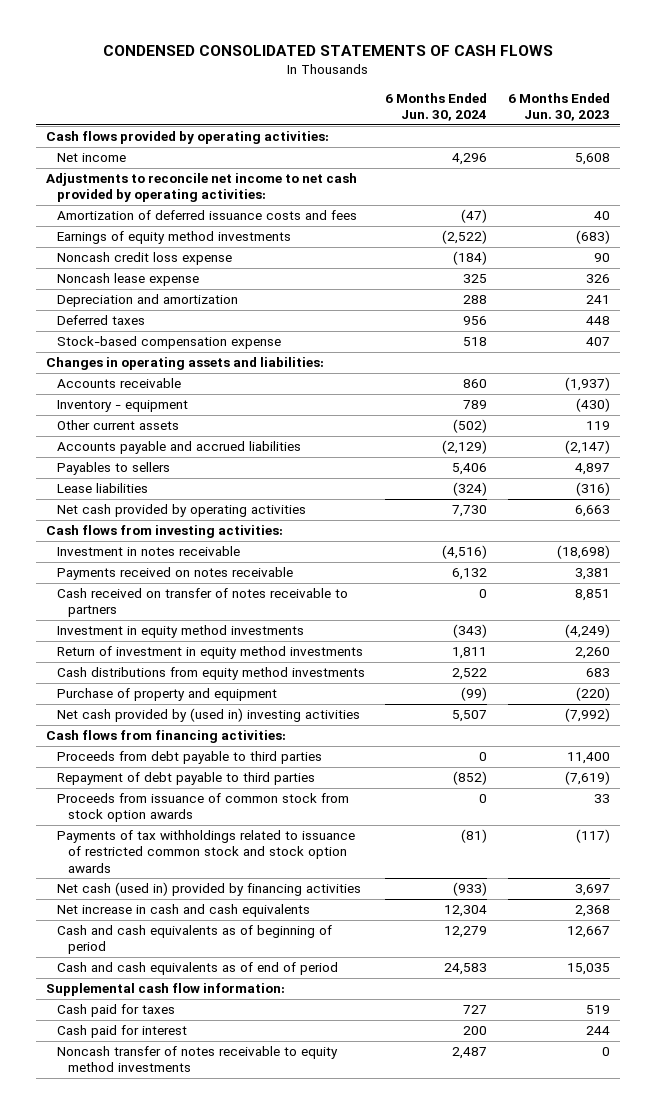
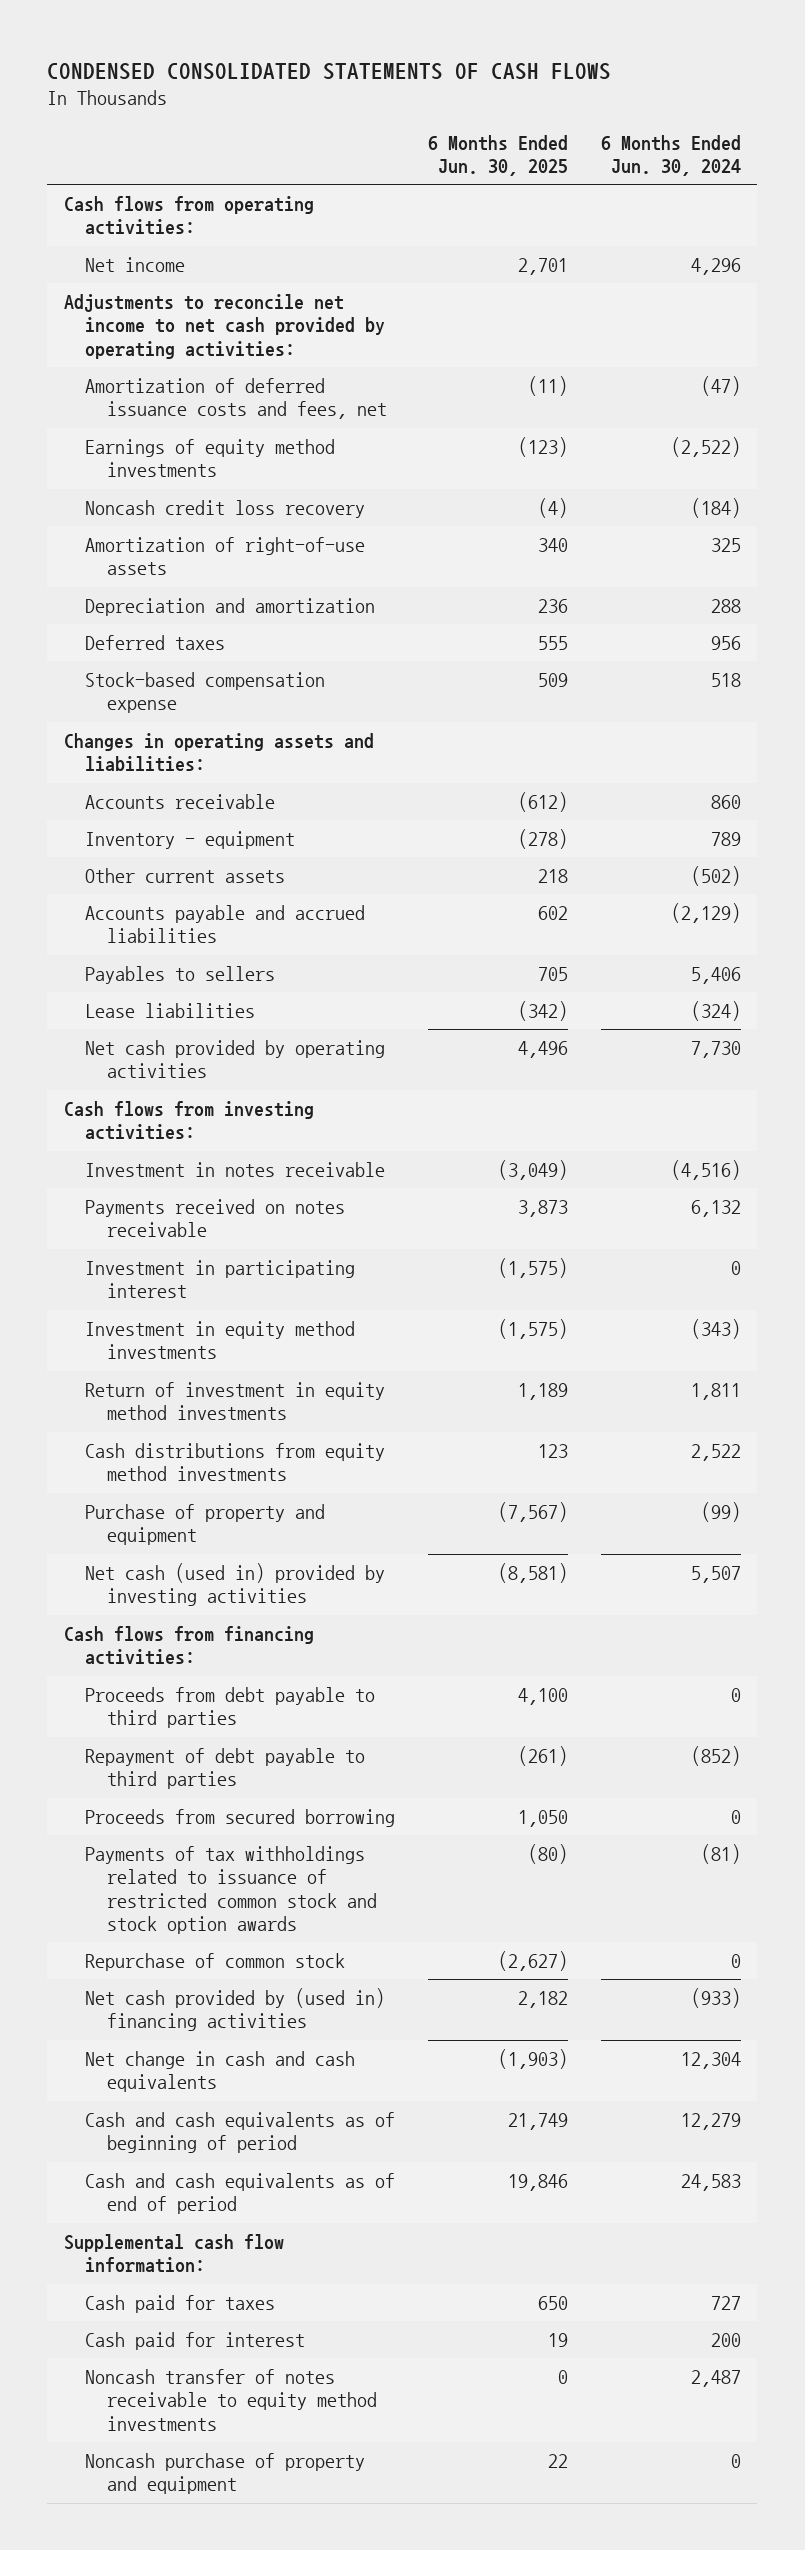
[507,92,610,122] 6 Months Ended Jun. 30, 2023 -> none
none -> [428,134,569,177] 6 Months Ended Jun. 30, 2025
[45,131,329,145] Cash flows provided by operating activities: -> [63,195,314,236] Cash flows from operating activities:
[56,210,357,221] Amortization of deferred issuance costs and fees -> [85,377,387,420] Amortization of deferred issuance costs and fees, net
[56,252,232,266] Noncash credit loss expense -> [85,499,366,518] Noncash credit loss recovery
[56,273,199,287] Noncash lease expense -> [85,536,366,576] Amortization of right-of-use assets
[56,588,348,618] Cash received on transfer of notes receivable to partners -> none
none -> [85,1259,356,1299] Investment in participating interest
[56,708,360,723] Net cash provided by (used in) investing activities -> [85,1562,386,1607] Net cash (used in) provided by investing activities
[56,793,349,823] Proceeds from issuance of common stock from stock option awards -> none
none -> [85,1808,396,1827] Proceeds from secured borrowing
none -> [85,1952,346,1971] Repurchase of common stock
[56,882,361,897] Net cash (used in) provided by financing activities -> [85,1987,386,2032] Net cash provided by (used in) financing activities
[56,904,310,918] Net increase in cash and cash equivalents -> [85,2050,356,2093] Net change in cash and cash equivalents
none -> [85,2452,366,2495] Noncash purchase of property and equipment

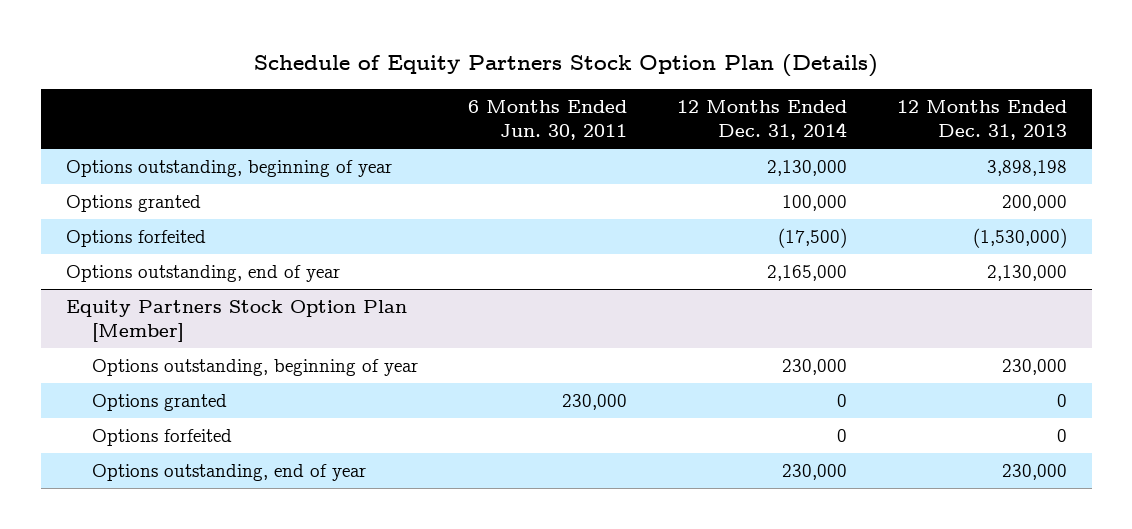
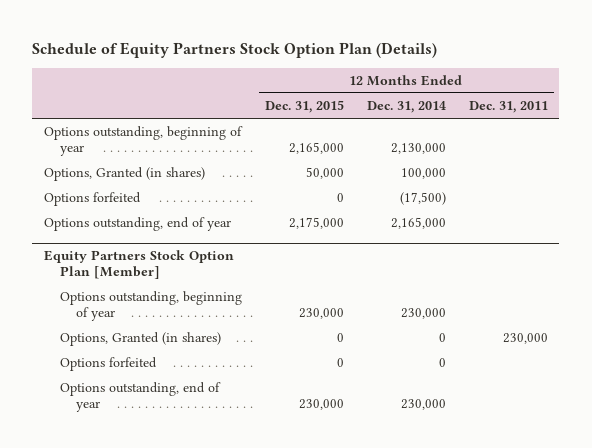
[467,100,627,141] 6 Months Ended Jun. 30, 2011 -> none
[896,100,1067,141] 12 Months Ended Dec. 31, 2013 -> none
none -> [264,100,344,114] Dec. 31, 2015
none -> [468,101,548,114] Dec. 31, 2011
[65,195,201,213] Options granted -> [43,167,205,182] Options, Granted (in shares)
[91,394,227,412] Options granted -> [59,332,221,347] Options, Granted (in shares)

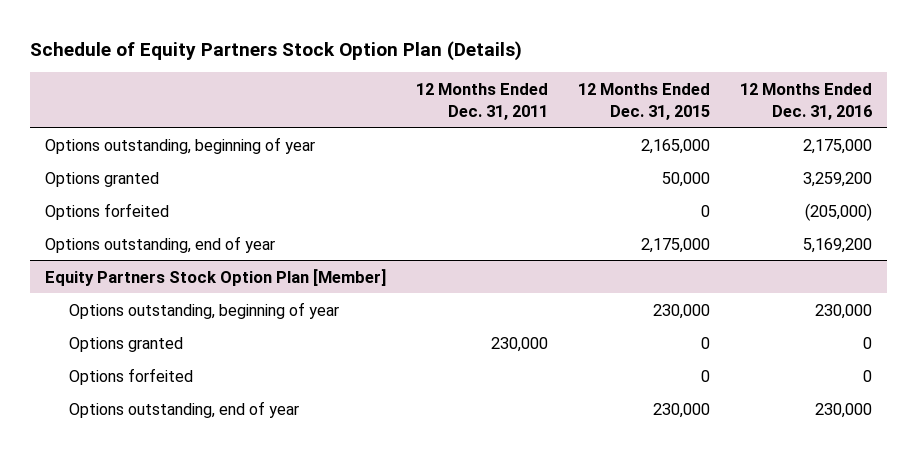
[366,101,446,114] Dec. 31, 2014 -> none
none -> [740,83,873,120] 12 Months Ended Dec. 31, 2016
[43,167,205,182] Options, Granted (in shares) -> [44,171,159,187] Options granted
[59,332,221,347] Options, Granted (in shares) -> [69,336,184,352] Options granted

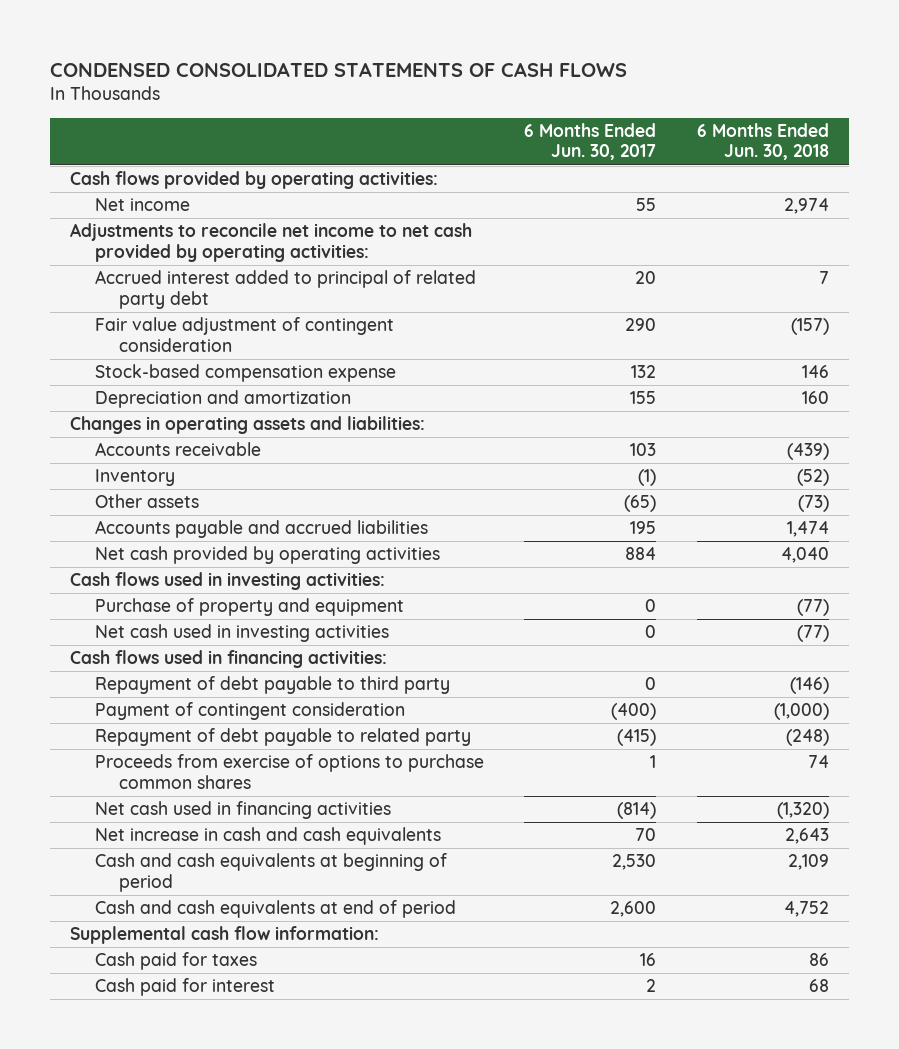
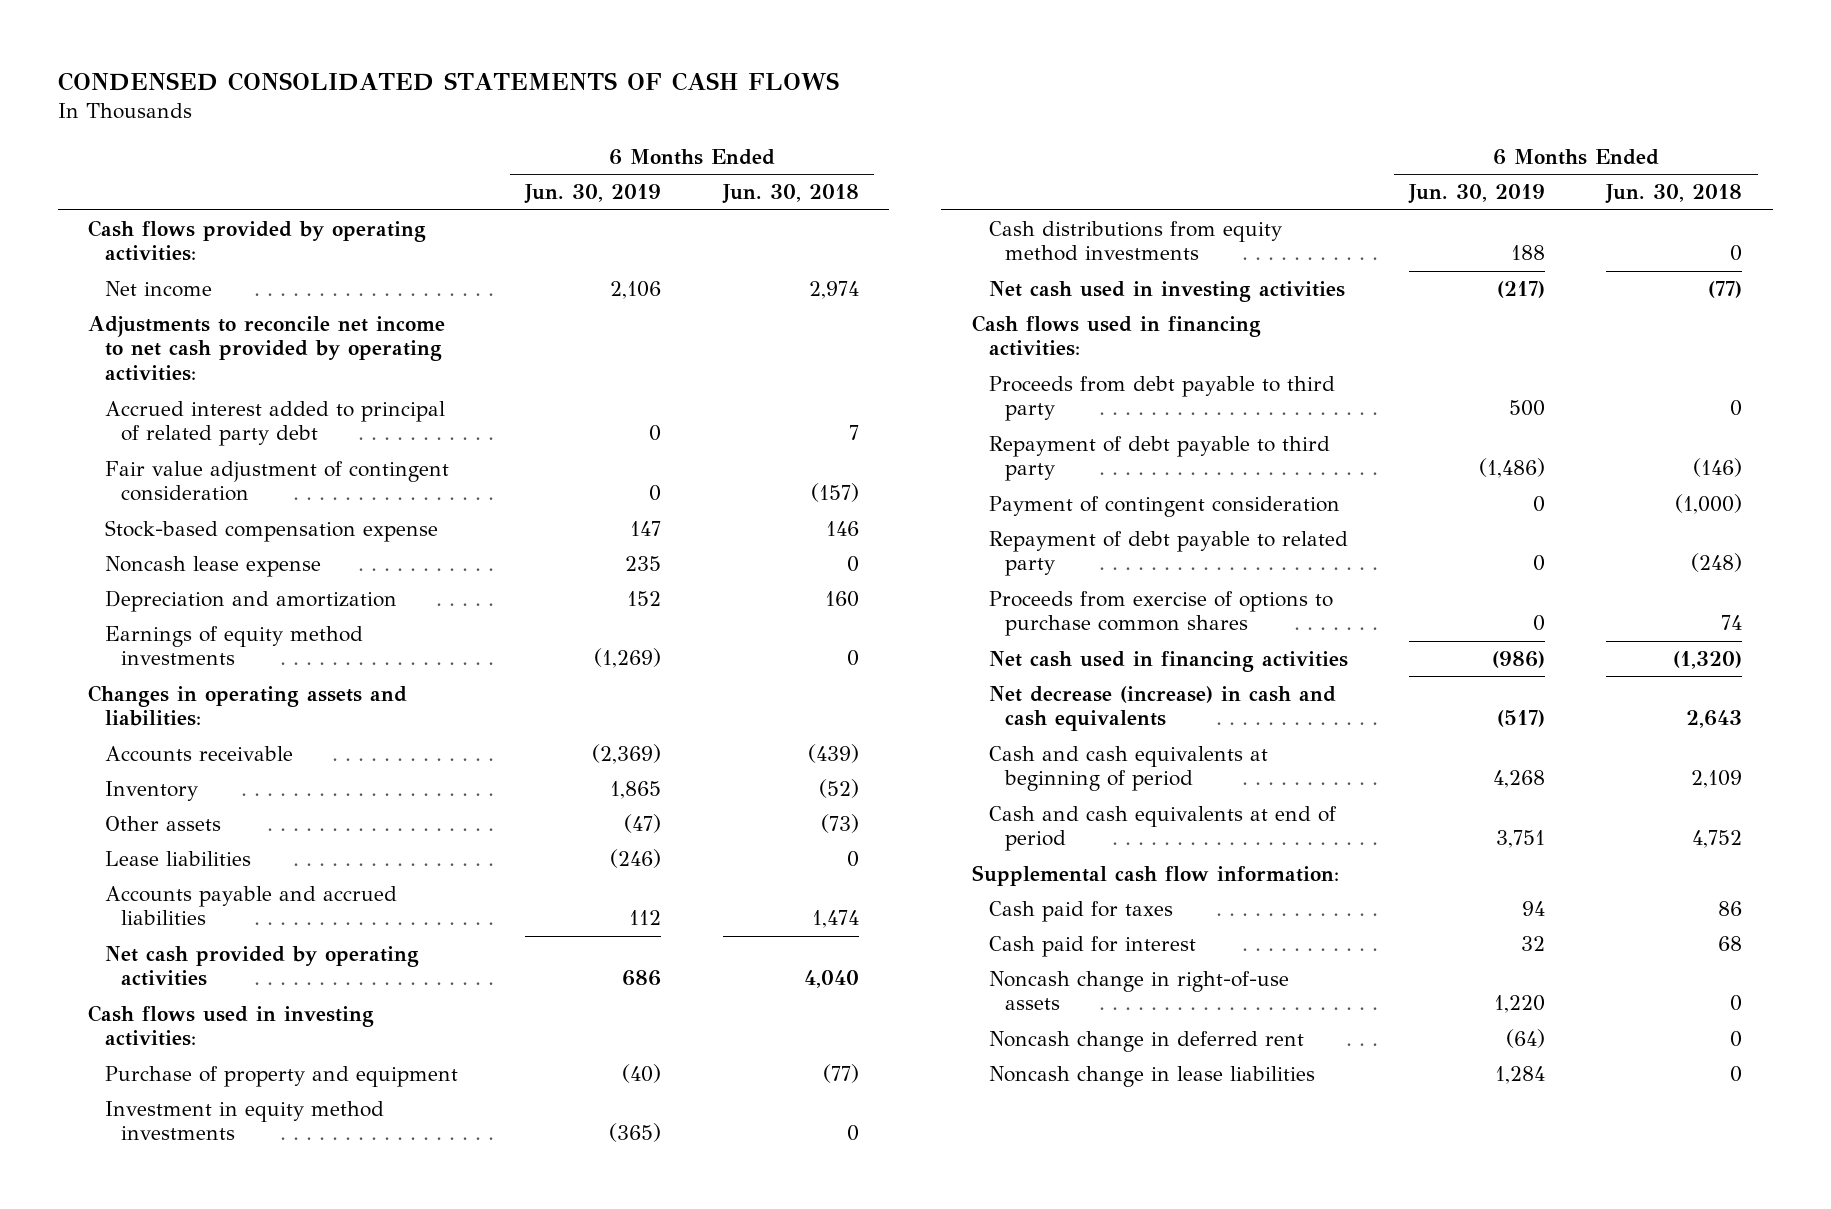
[524,123,657,161] 6 Months Ended Jun. 30, 2017 -> none
none -> [524,184,662,205] Jun. 30, 2019
none -> [104,555,321,577] Noncash lease expense
none -> [104,625,363,666] Earnings of equity method investments
none -> [104,850,251,866] Lease liabilities
none -> [104,1100,384,1141] Investment in equity method investments
none -> [988,220,1282,262] Cash distributions from equity method investments
none -> [988,375,1335,422] Proceeds from debt payable to third party
[94,827,441,846] Net increase in cash and cash equivalents -> [988,685,1336,732] Net decrease (increase) in cash and cash equivalents
none -> [988,970,1289,1011] Noncash change in right-of-use assets
none -> [988,1030,1304,1052] Noncash change in deferred rent
none -> [988,1065,1315,1087] Noncash change in lease liabilities

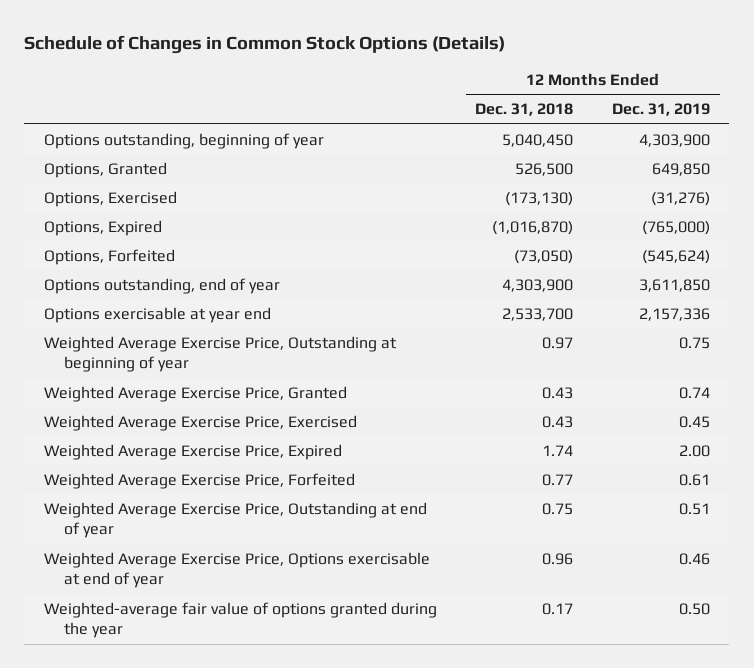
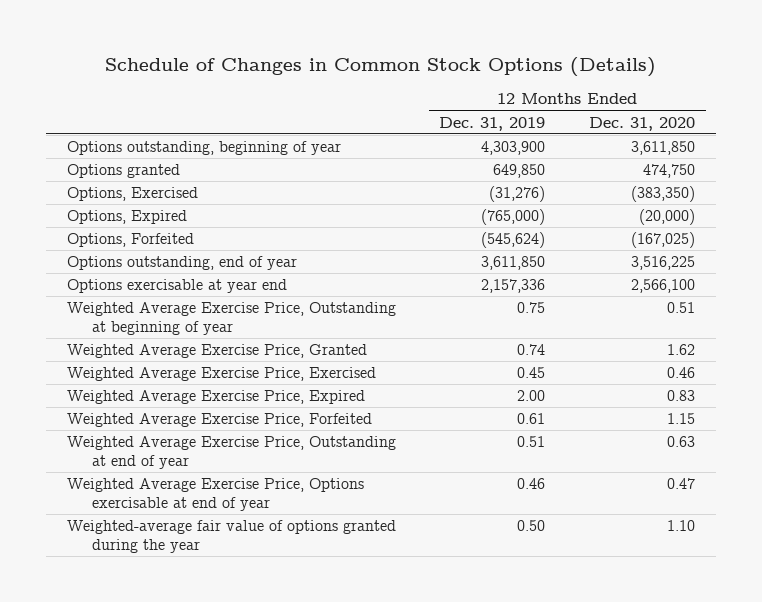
[475,103,574,117] Dec. 31, 2018 -> none
none -> [588,116,695,131] Dec. 31, 2020
[43,161,167,178] Options, Granted -> [67,164,181,179] Options granted

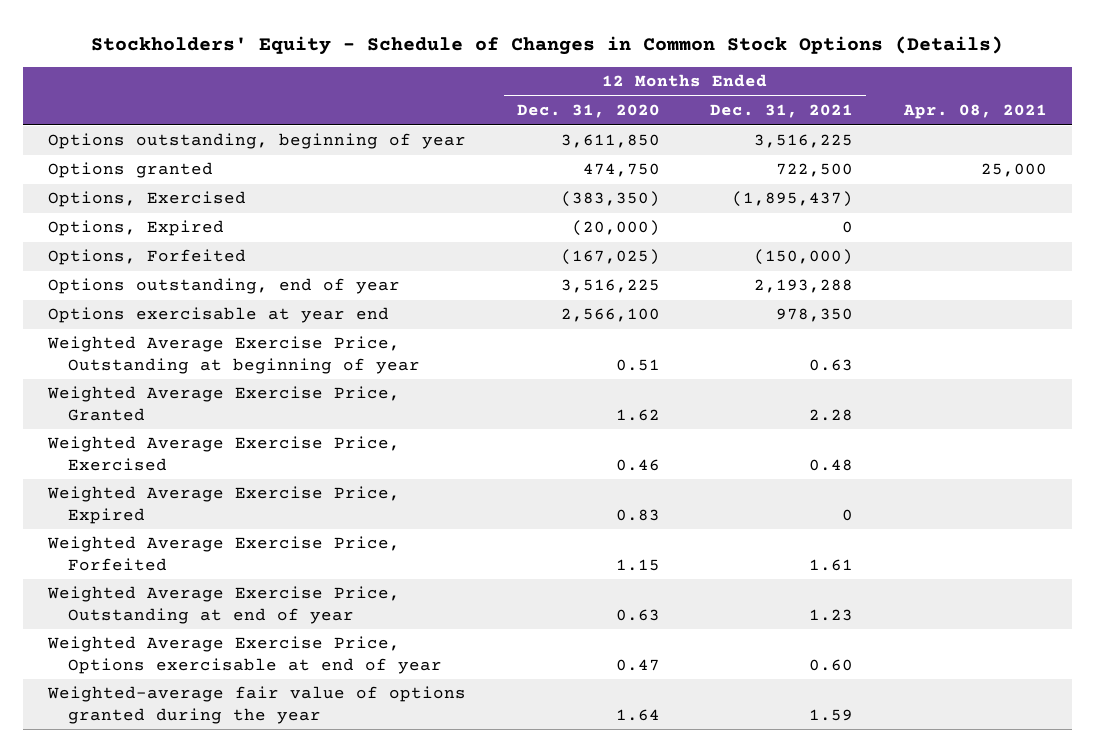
[104,56,656,77] Schedule of Changes in Common Stock Options (Details) -> [91,35,1004,55] Stockholders' Equity - Schedule of Changes in Common Stock Options (Details)
[439,116,546,131] Dec. 31, 2019 -> none
none -> [710,104,854,119] Dec. 31, 2021
none -> [902,104,1047,120] Apr. 08, 2021
[666,520,695,532] 1.10 -> [615,708,660,721] 1.64

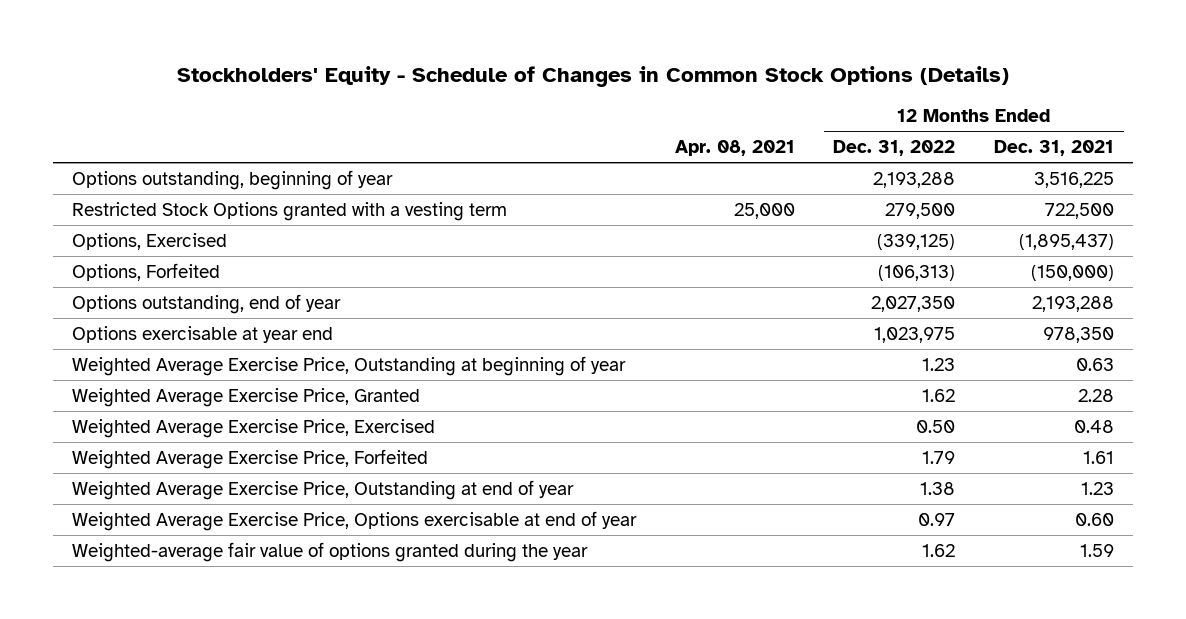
[516,104,660,119] Dec. 31, 2020 -> none
none -> [833,140,956,157] Dec. 31, 2022
[48,162,214,179] Options granted -> [71,201,507,221] Restricted Stock Options granted with a vesting term
[48,220,225,237] Options, Expired -> none
[47,486,401,524] Weighted Average Exercise Price, Expired -> none

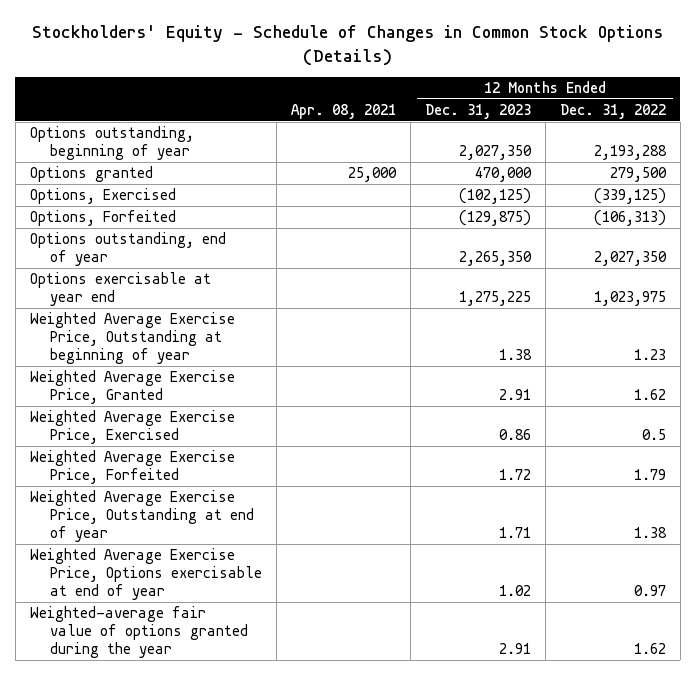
[993,140,1114,157] Dec. 31, 2021 -> none
none -> [424,104,531,120] Dec. 31, 2023
[71,201,507,221] Restricted Stock Options granted with a vesting term -> [29,166,153,183] Options granted
[916,419,956,433] 0.50 -> [641,429,666,441] 0.5

